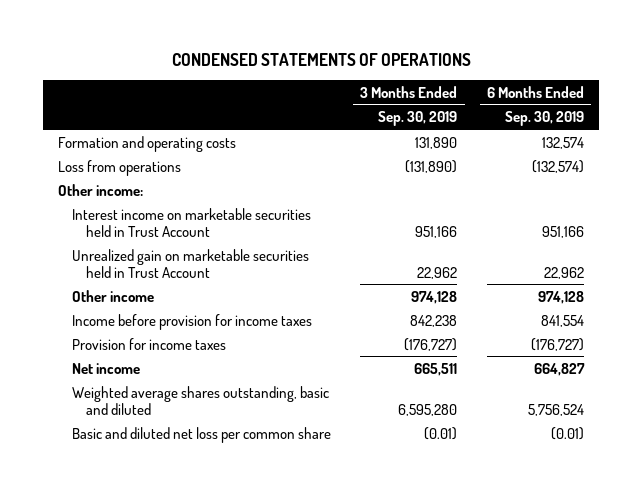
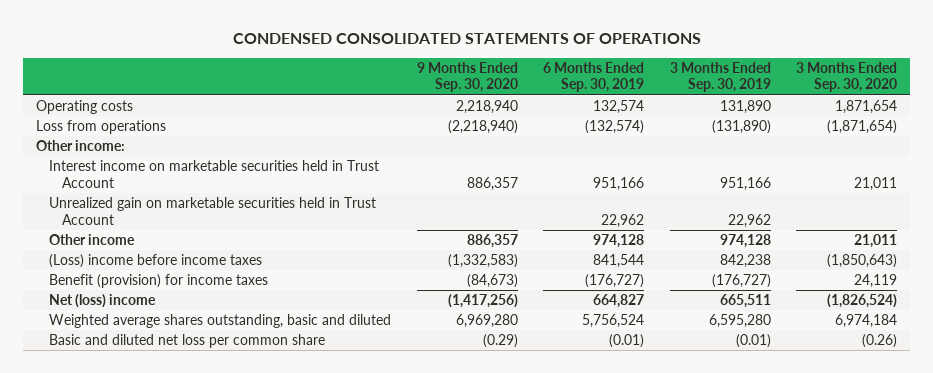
[171,52,471,66] CONDENSED STATEMENTS OF OPERATIONS -> [232,33,701,45] CONDENSED CONSOLIDATED STATEMENTS OF OPERATIONS
none -> [416,61,518,93] 9 Months Ended Sep. 30, 2020
none -> [796,61,898,93] 3 Months Ended Sep. 30, 2020
[57,135,236,152] Formation and operating costs -> [36,100,134,115] Operating costs
[71,313,312,330] Income before provision for income taxes -> [49,254,263,269] (Loss) income before income taxes
[541,314,585,327] 841,554 -> [593,254,645,269] 841,544
[71,337,226,350] Provision for income taxes -> [49,274,269,289] Benefit (provision) for income taxes
[71,362,140,374] Net income -> [49,294,157,309] Net (loss) income

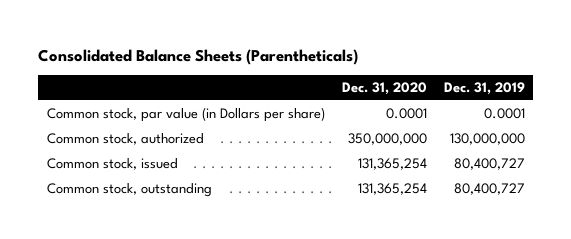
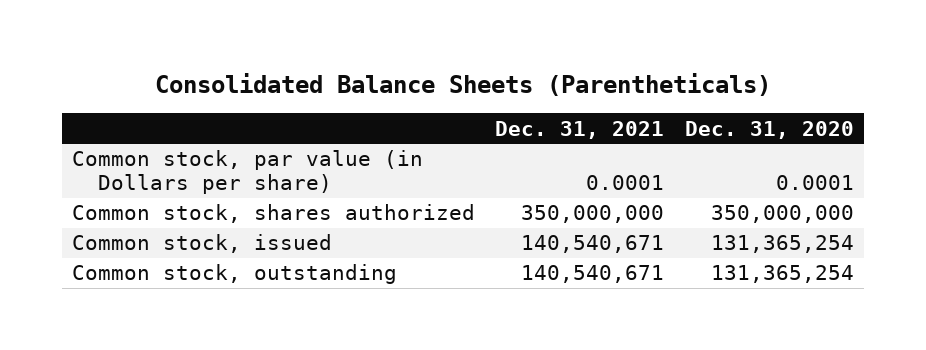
[443,82,525,96] Dec. 31, 2019 -> none
none -> [495,120,665,139] Dec. 31, 2021
[46,133,204,146] Common stock, authorized -> [71,204,475,224] Common stock, shares authorized

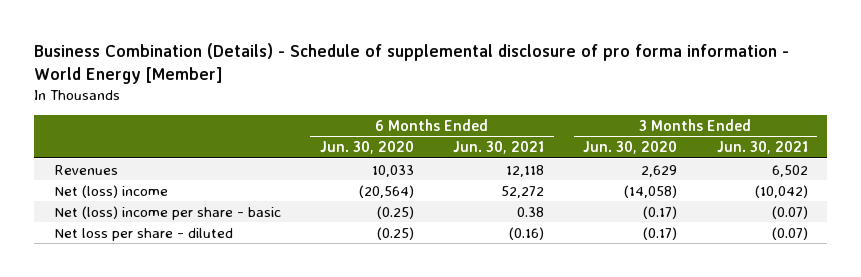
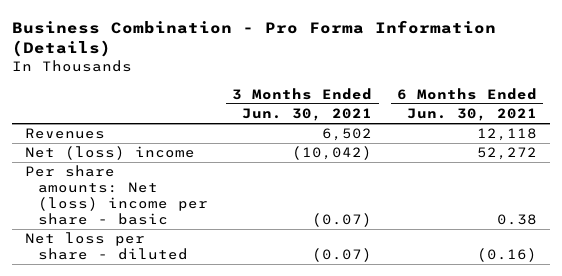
[34,43,790,85] Business Combination (Details) - Schedule of supplemental disclosure of pro forma information - World Energy [Member] -> [12,19,497,58] Business Combination - Pro Forma Information (Details)
[319,141,414,155] Jun. 30, 2020 -> none
[583,141,678,155] Jun. 30, 2020 -> none
[53,205,281,220] Net (loss) income per share - basic -> [24,165,208,225] Per share amounts: Net (loss) income per share - basic

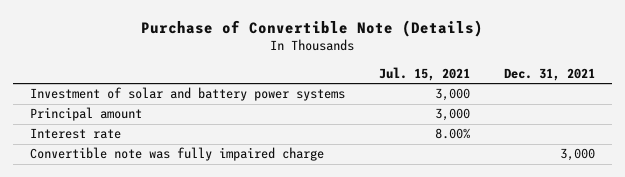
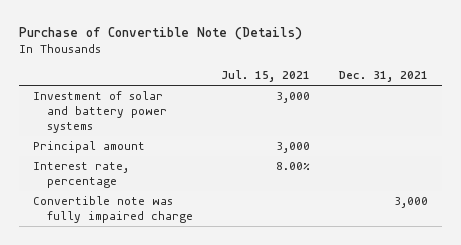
[29,128,121,140] Interest rate -> [33,162,130,188] Interest rate, percentage

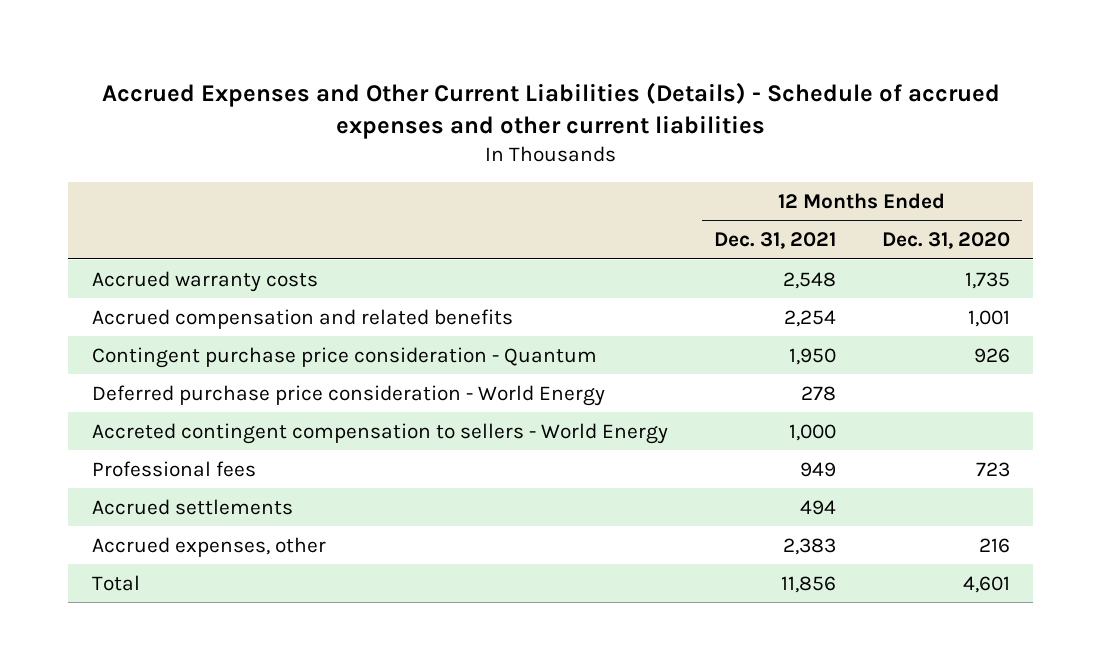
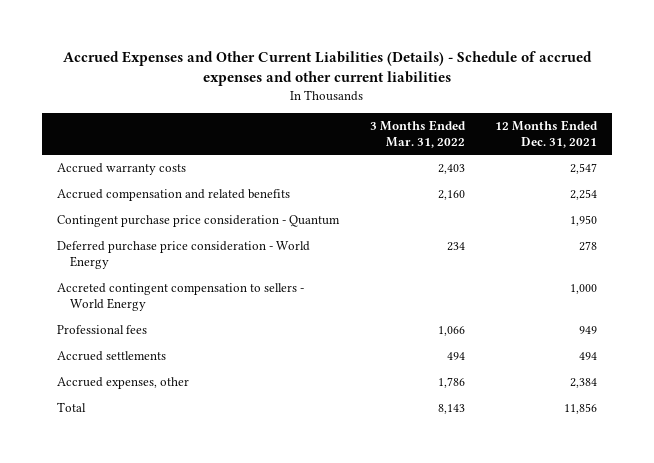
[882,232,1011,250] Dec. 31, 2020 -> none
none -> [369,119,466,148] 3 Months Ended Mar. 31, 2022
[782,271,836,289] 2,548 -> [570,163,598,175] 2,547
[782,537,836,555] 2,383 -> [570,378,598,389] 2,384

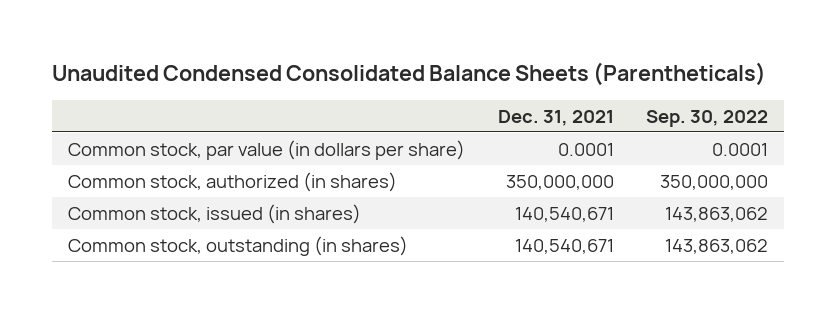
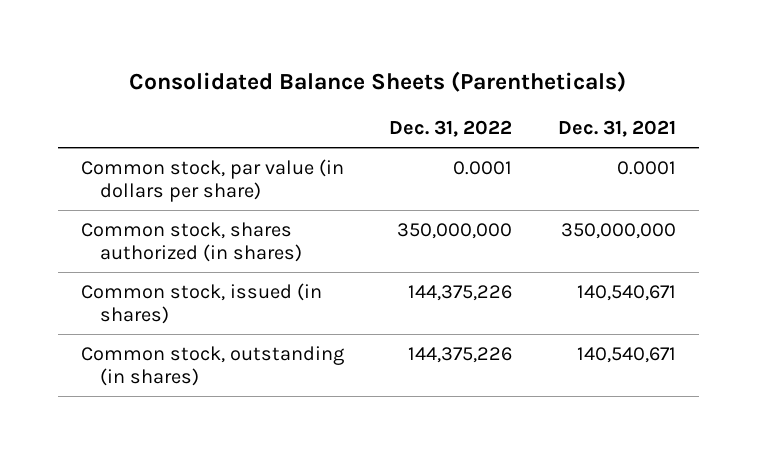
[52,61,767,86] Unaudited Condensed Consolidated Balance Sheets (Parentheticals) -> [129,70,627,92] Consolidated Balance Sheets (Parentheticals)
[645,109,768,127] Sep. 30, 2022 -> none
none -> [389,120,513,138] Dec. 31, 2022
[68,171,398,192] Common stock, authorized (in shares) -> [80,221,303,262] Common stock, shares authorized (in shares)

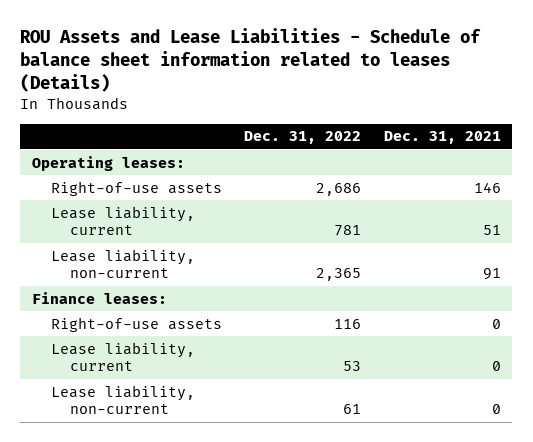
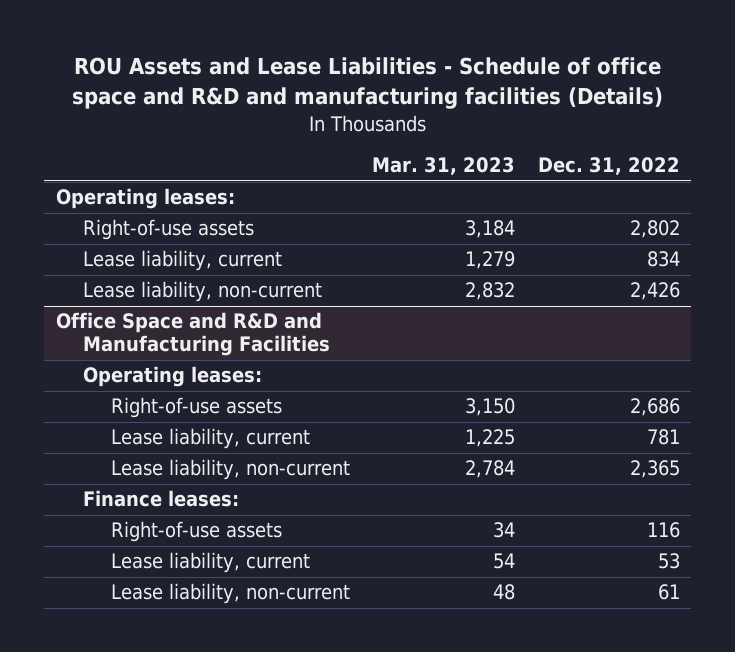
[20,28,482,92] ROU Assets and Lease Liabilities - Schedule of balance sheet information related to leases (Details) -> [71,57,663,110] ROU Assets and Lease Liabilities - Schedule of office space and R&D and manufacturing facilities (Details)
[383,131,501,145] Dec. 31, 2021 -> none
none -> [372,157,516,176] Mar. 31, 2023
none -> [83,219,255,241] Right-of-use assets
none -> [83,250,283,272] Lease liability, current
none -> [83,281,323,303] Lease liability, non-current
none -> [55,312,331,357] Office Space and R&D and Manufacturing Facilities
none -> [83,366,263,388] Operating leases:

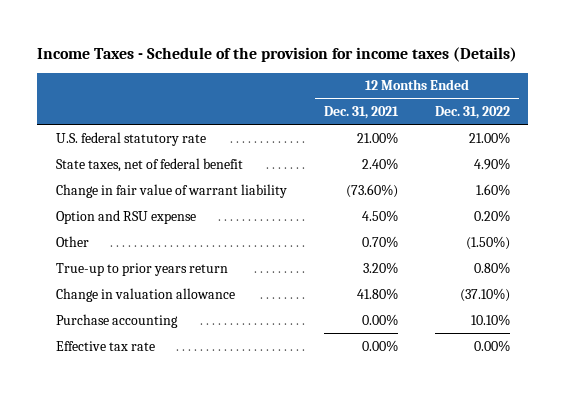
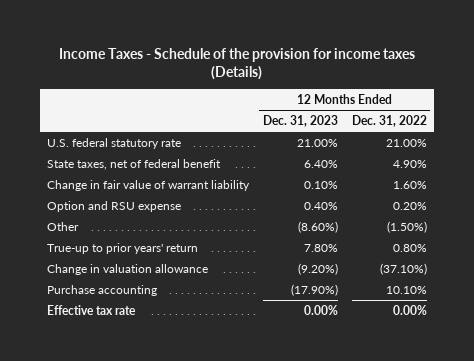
[323,106,399,120] Dec. 31, 2021 -> none
none -> [262,115,338,128] Dec. 31, 2023
[55,262,228,276] True-up to prior years return -> [47,242,199,254] True-up to prior years' return

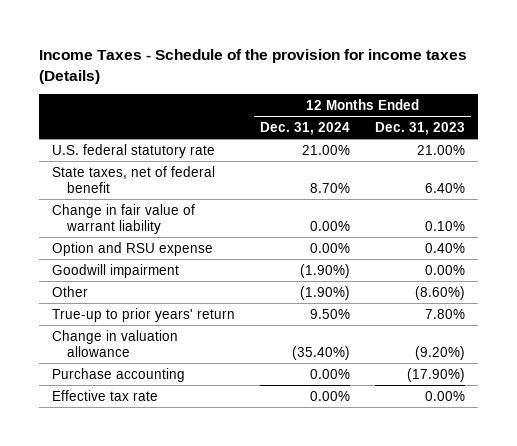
[351,115,427,128] Dec. 31, 2022 -> none
none -> [259,121,350,135] Dec. 31, 2024
none -> [51,263,179,278] Goodwill impairment

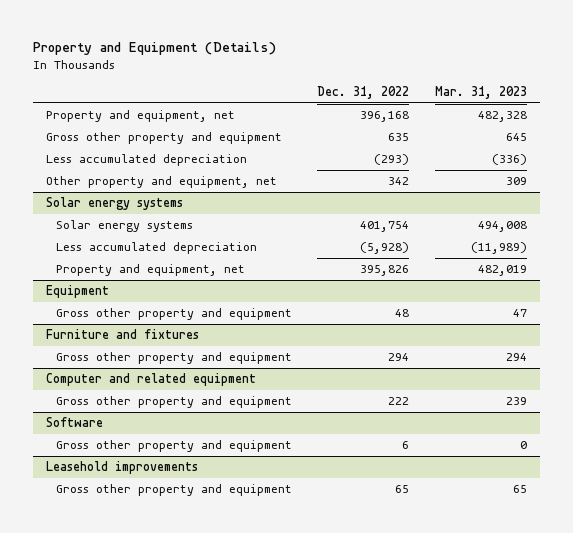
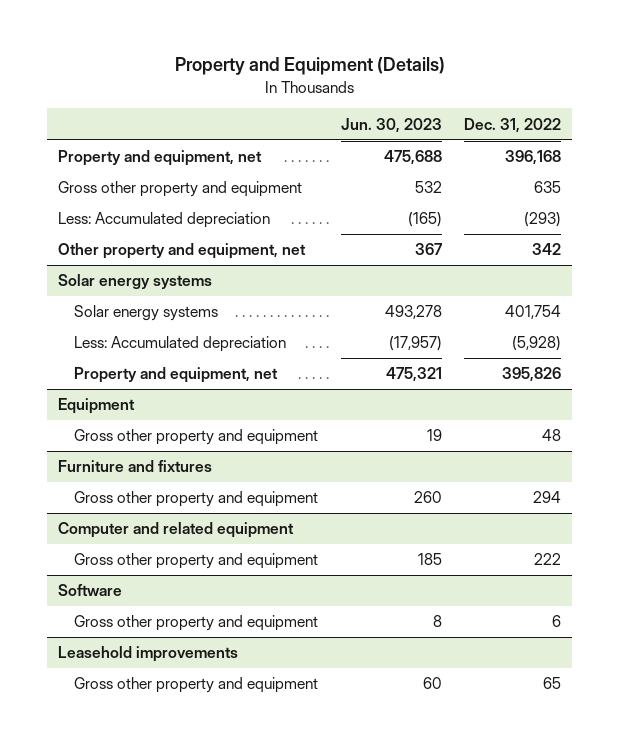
[435,86,528,100] Mar. 31, 2023 -> none
none -> [340,117,442,133] Jun. 30, 2023
[45,154,247,167] Less accumulated depreciation -> [58,212,271,229] Less: Accumulated depreciation
[55,242,257,255] Less accumulated depreciation -> [74,336,287,353] Less: Accumulated depreciation

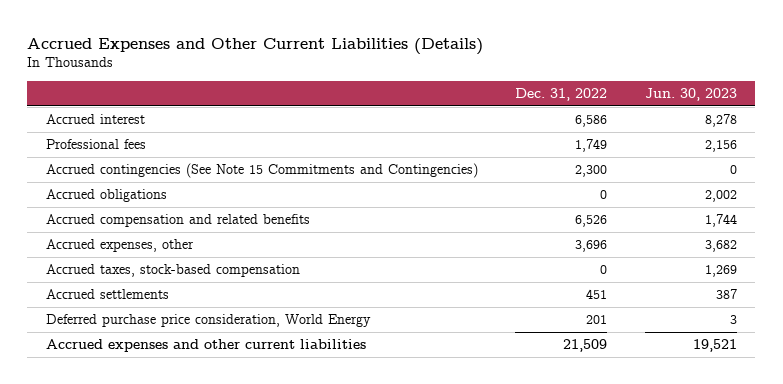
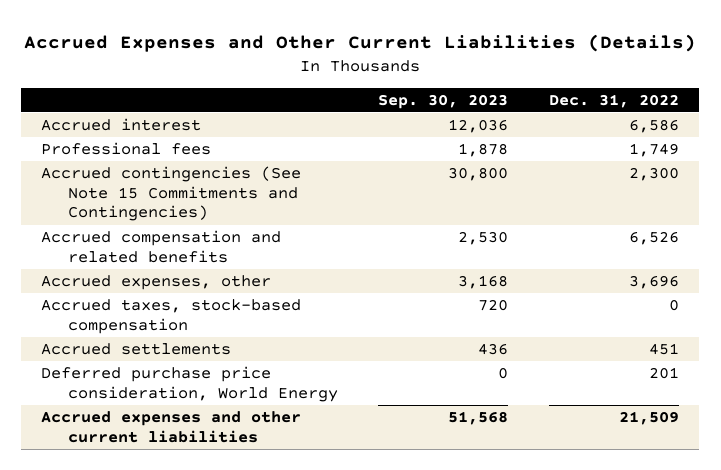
[644,87,737,101] Jun. 30, 2023 -> none
none -> [378,93,509,109] Sep. 30, 2023
[46,189,168,203] Accrued obligations -> none

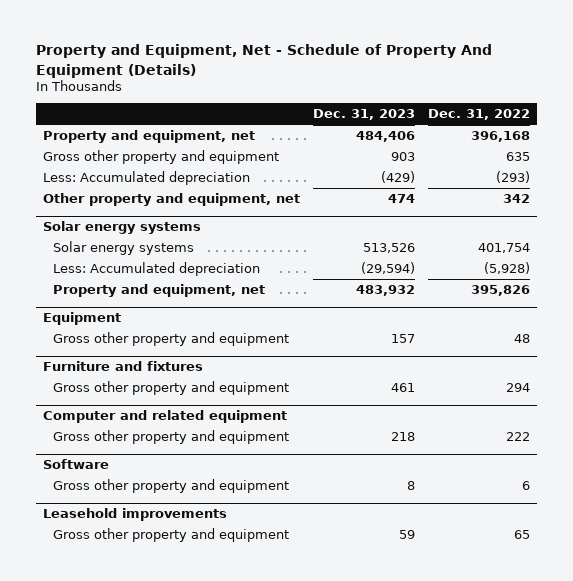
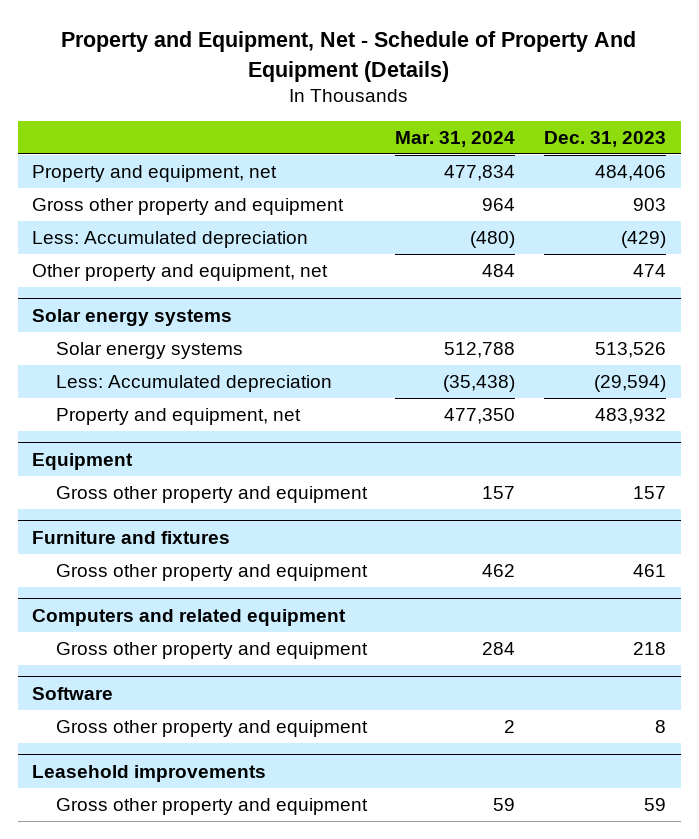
[428,109,531,121] Dec. 31, 2022 -> none
none -> [395,130,516,147] Mar. 31, 2024
[42,410,287,424] Computer and related equipment -> [32,609,347,627] Computers and related equipment

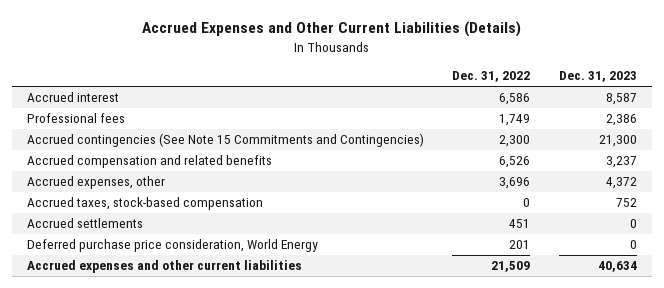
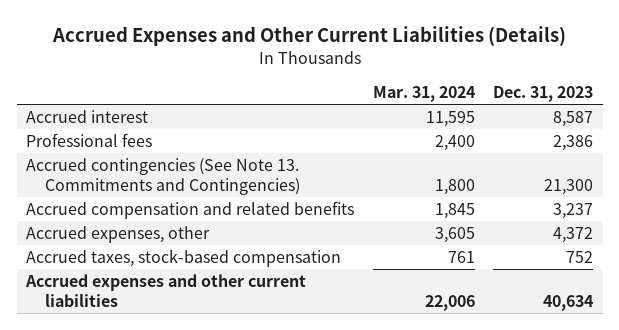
[452,71,531,83] Dec. 31, 2022 -> none
none -> [372,85,475,102] Mar. 31, 2024
[26,133,424,148] Accrued contingencies (See Note 15 Commitments and Contingencies) -> [26,158,301,195] Accrued contingencies (See Note 13. Commitments and Contingencies)
[26,218,143,229] Accrued settlements -> none
[26,239,318,253] Deferred purchase price consideration, World Energy -> none

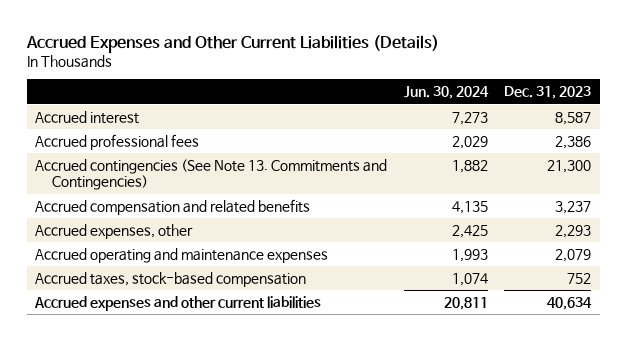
[372,85,475,102] Mar. 31, 2024 -> none
none -> [403,86,489,100] Jun. 30, 2024
[26,133,153,148] Professional fees -> [35,134,200,151] Accrued professional fees
[553,227,594,244] 4,372 -> [555,225,592,239] 2,293
none -> [35,248,329,264] Accrued operating and maintenance expenses

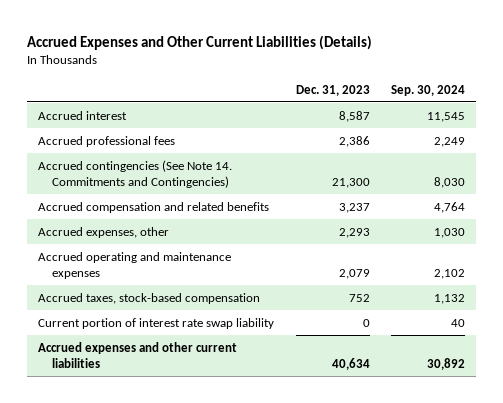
[403,86,489,100] Jun. 30, 2024 -> none
none -> [391,84,466,96] Sep. 30, 2024
[35,159,388,191] Accrued contingencies (See Note 13. Commitments and Contingencies) -> [38,159,233,188] Accrued contingencies (See Note 14. Commitments and Contingencies)
none -> [38,317,275,329] Current portion of interest rate swap liability

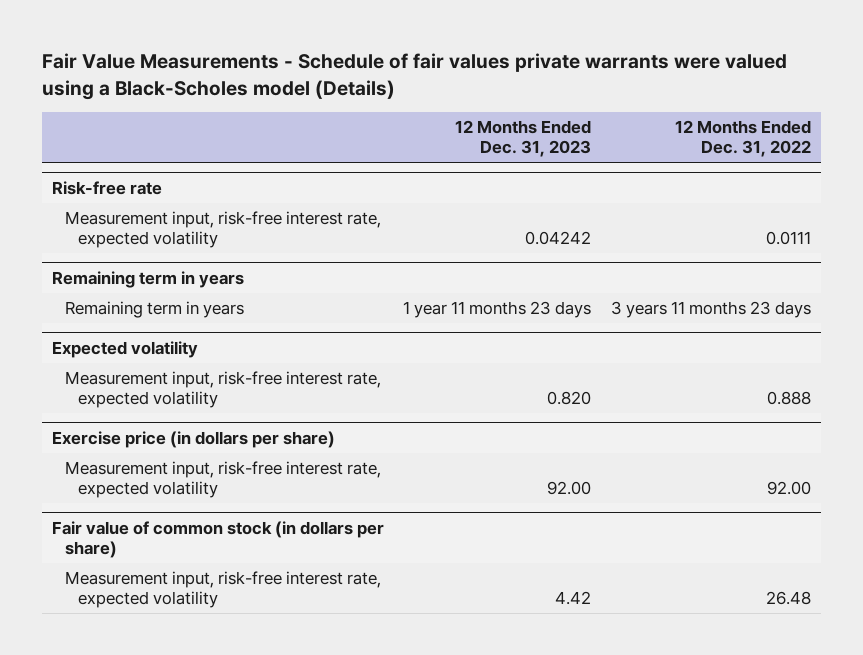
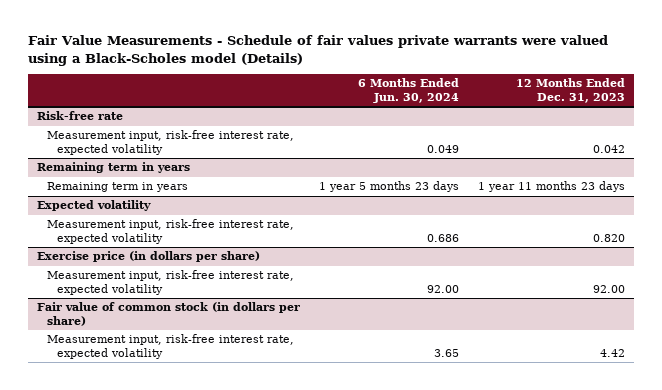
[674,120,811,158] 12 Months Ended Dec. 31, 2022 -> none
none -> [358,78,460,103] 6 Months Ended Jun. 30, 2024
[525,231,592,246] 0.04242 -> [592,144,625,153] 0.042

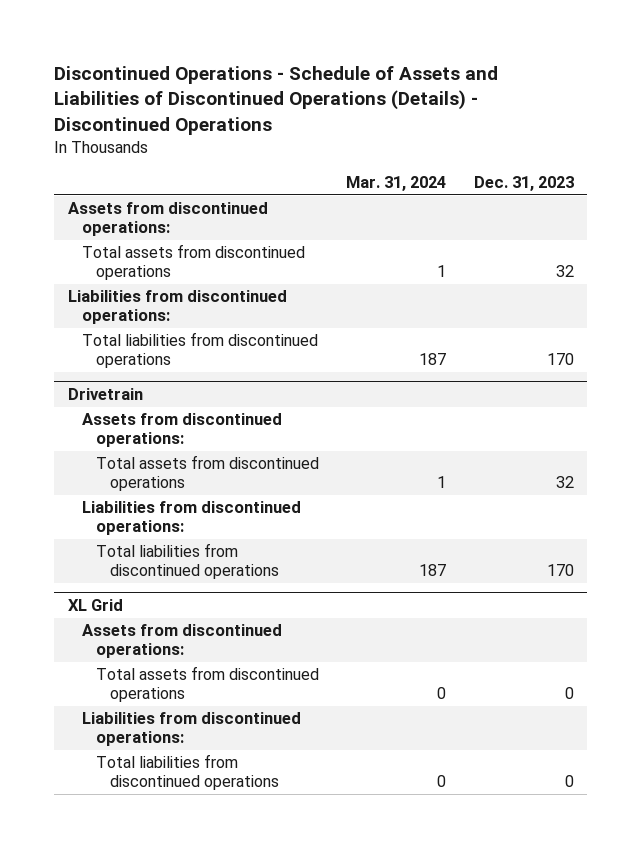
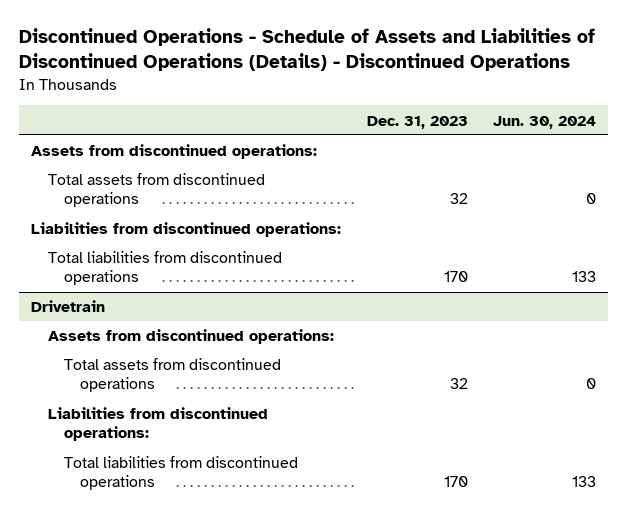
[346,176,447,192] Mar. 31, 2024 -> none
none -> [492,115,596,129] Jun. 30, 2024
[68,598,124,611] XL Grid -> none
[82,624,283,659] Assets from discontinued operations: -> none
[96,666,320,703] Total assets from discontinued operations -> none
[82,712,302,747] Liabilities from discontinued operations: -> none
[96,754,280,791] Total liabilities from discontinued operations -> none

